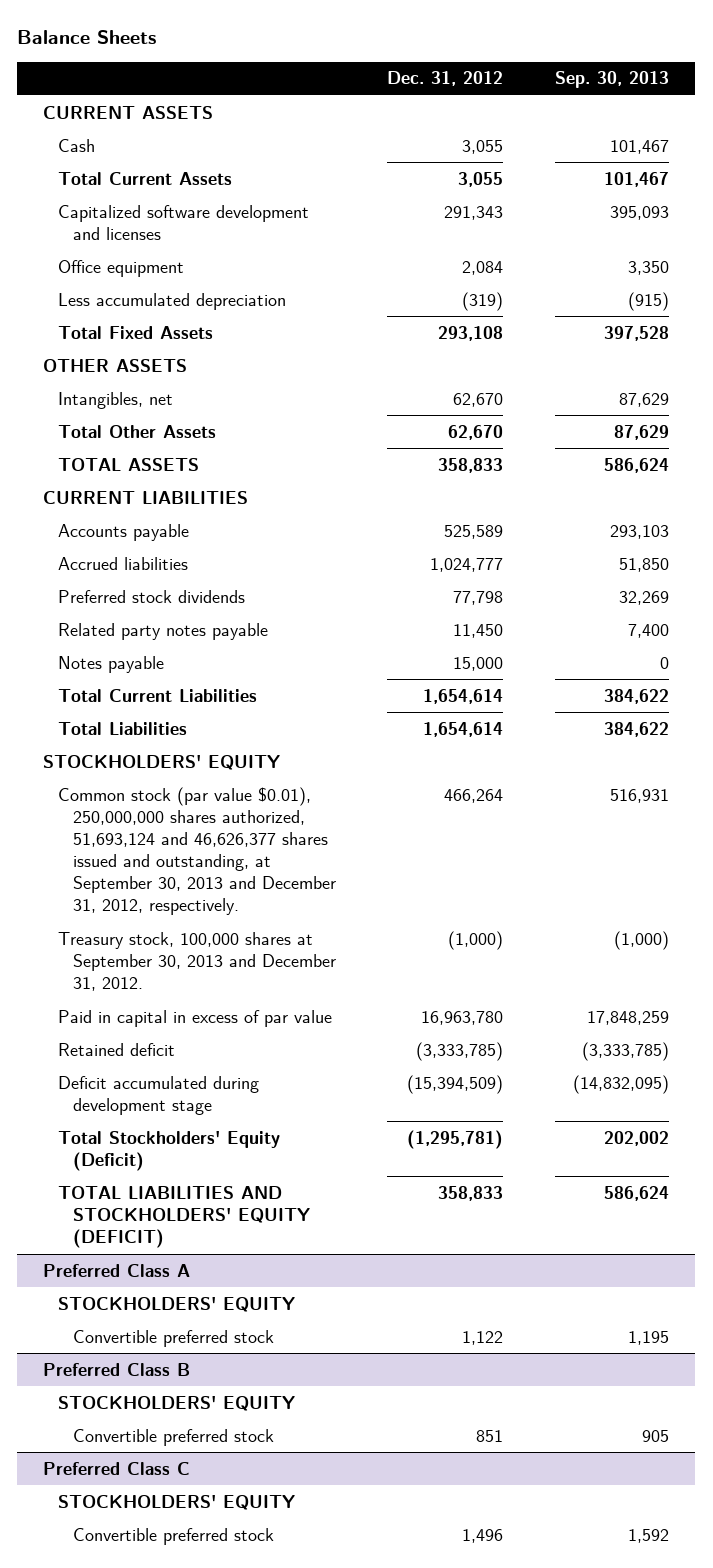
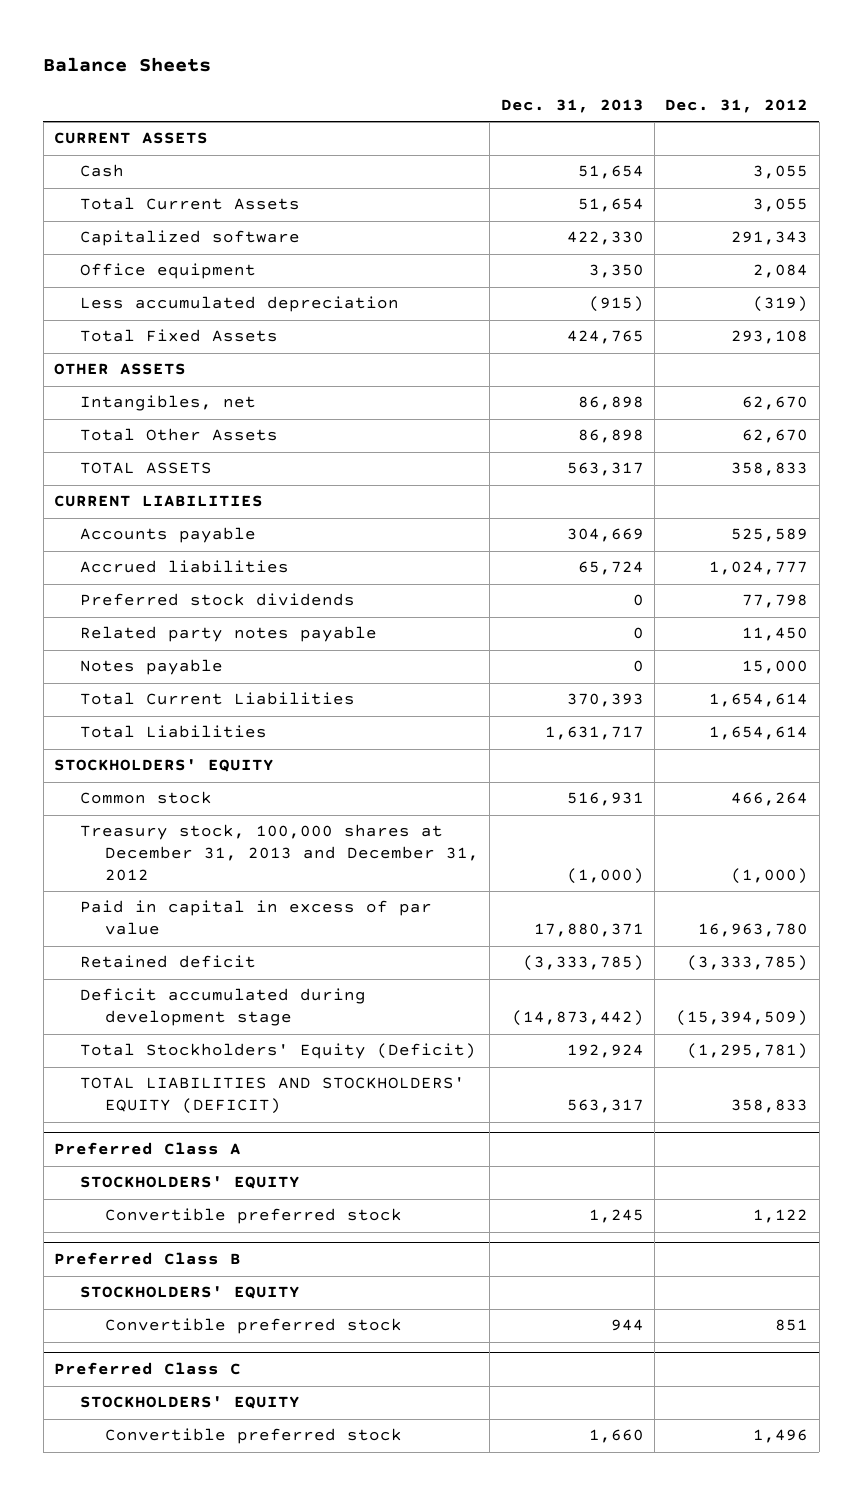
[555,71,670,89] Sep. 30, 2013 -> none
none -> [500,99,644,114] Dec. 31, 2013
[57,204,309,240] Capitalized software development and licenses -> [79,230,300,247] Capitalized software
[57,786,336,916] Common stock (par value $0.01), 250,000,000 shares authorized, 51,693,124 and 46,626,377 shares issued and outstanding, at September 30, 2013 and December 31, 2012, respectively. -> [79,791,212,805] Common stock
[57,931,336,991] Treasury stock, 100,000 shares at September 30, 2013 and December 31, 2012. -> [79,824,480,882] Treasury stock, 100,000 shares at December 31, 2013 and December 31, 2012

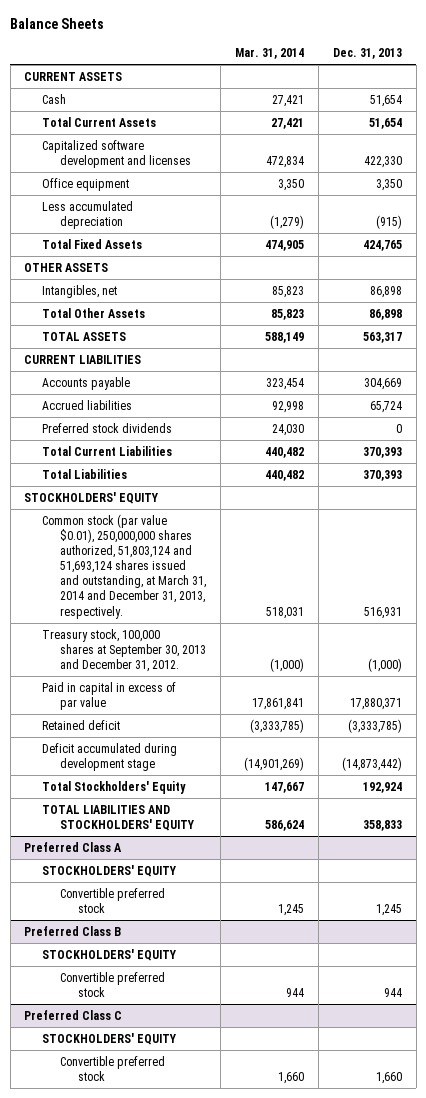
[665,99,809,114] Dec. 31, 2012 -> none
none -> [235,47,305,59] Mar. 31, 2014
[79,230,300,247] Capitalized software -> [42,139,192,169] Capitalized software development and licenses
[79,626,377,643] Related party notes payable -> none
[79,659,223,676] Notes payable -> none
[544,726,644,741] 1,631,717 -> [362,469,402,481] 370,393
[79,791,212,805] Common stock -> [42,513,207,619] Common stock (par value $0.01), 250,000,000 shares authorized, 51,803,124 and 51,693,124 shares issued and outstanding, at March 31, 2014 and December 31, 2013, respectively.
[79,824,480,882] Treasury stock, 100,000 shares at December 31, 2013 and December 31, 2012 -> [42,628,207,673] Treasury stock, 100,000 shares at September 30, 2013 and December 31, 2012.
[79,1043,476,1060] Total Stockholders' Equity (Deficit) -> [42,780,187,794] Total Stockholders' Equity
[79,1077,465,1115] TOTAL LIABILITIES AND STOCKHOLDERS' EQUITY (DEFICIT) -> [42,804,195,832] TOTAL LIABILITIES AND STOCKHOLDERS' EQUITY
[566,1099,644,1114] 563,317 -> [362,820,402,832] 358,833

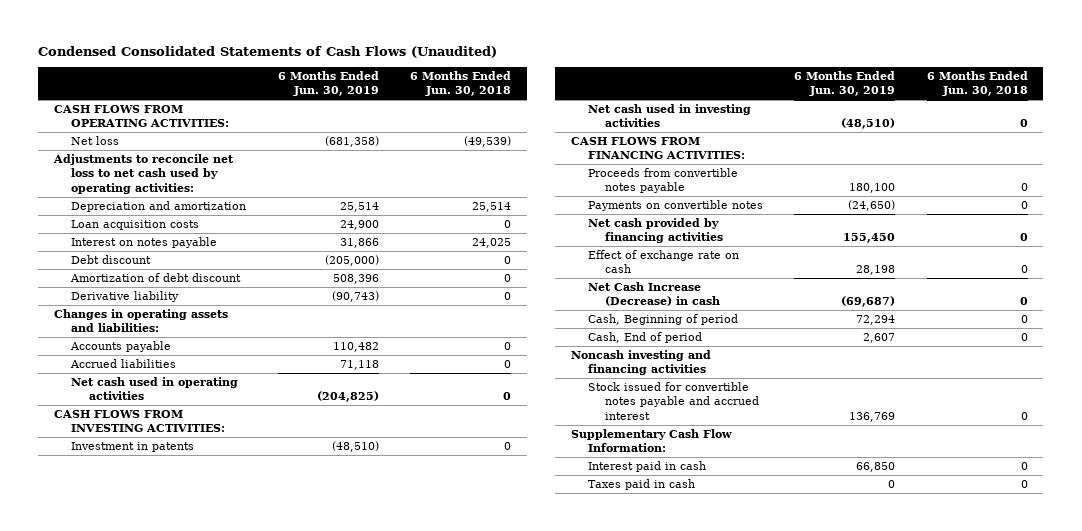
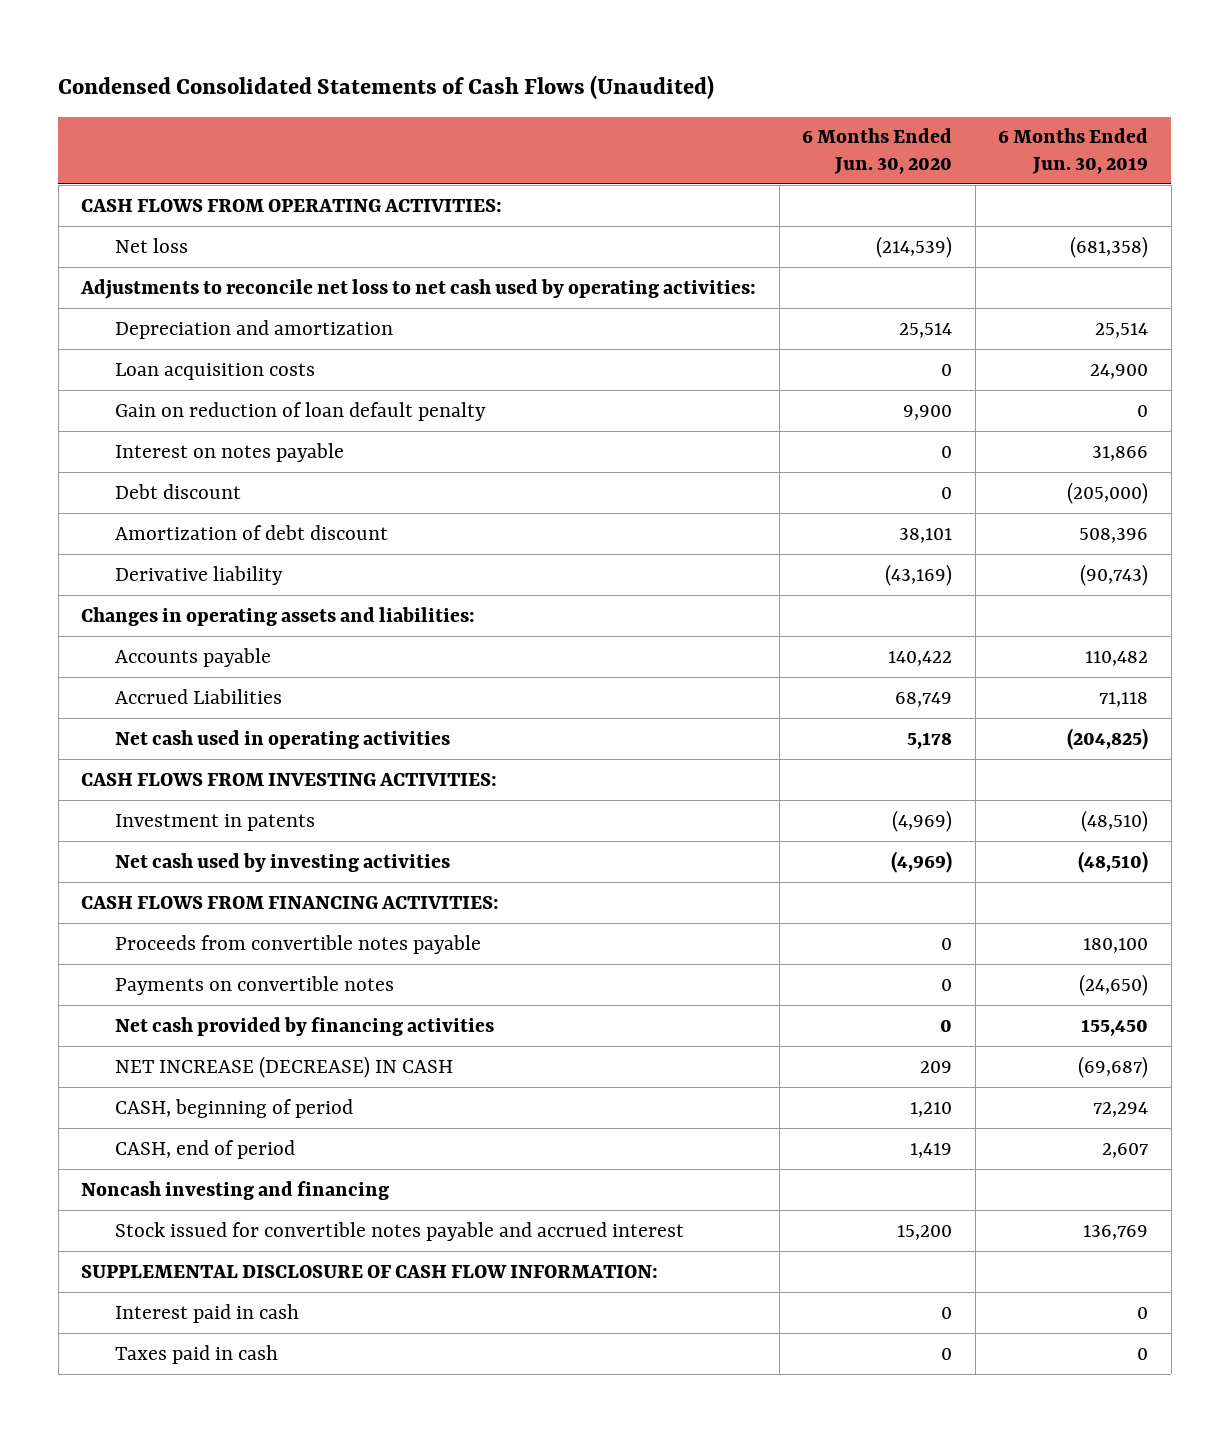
[410,71,512,97] 6 Months Ended Jun. 30, 2018 -> none
none -> [802,128,953,174] 6 Months Ended Jun. 30, 2020
none -> [114,401,486,421] Gain on reduction of loan default penalty
[70,359,177,369] Accrued liabilities -> [114,688,282,704] Accrued Liabilities
[587,104,751,128] Net cash used in investing activities -> [114,852,450,872] Net cash used by investing activities
[587,250,739,274] Effect of exchange rate on cash -> none
[587,282,721,307] Net Cash Increase (Decrease) in cash -> [114,1055,453,1078] NET INCREASE (DECREASE) IN CASH
[587,314,738,326] Cash, Beginning of period -> [114,1098,353,1118] CASH, beginning of period
[587,332,702,344] Cash, End of period -> [114,1139,295,1159] CASH, end of period
[570,350,711,376] Noncash investing and financing activities -> [81,1180,390,1200] Noncash investing and financing
[570,429,732,453] Supplementary Cash Flow Information: -> [81,1264,659,1278] SUPPLEMENTAL DISCLOSURE OF CASH FLOW INFORMATION:
[856,462,896,473] 66,850 -> [1137,1306,1149,1319] 0

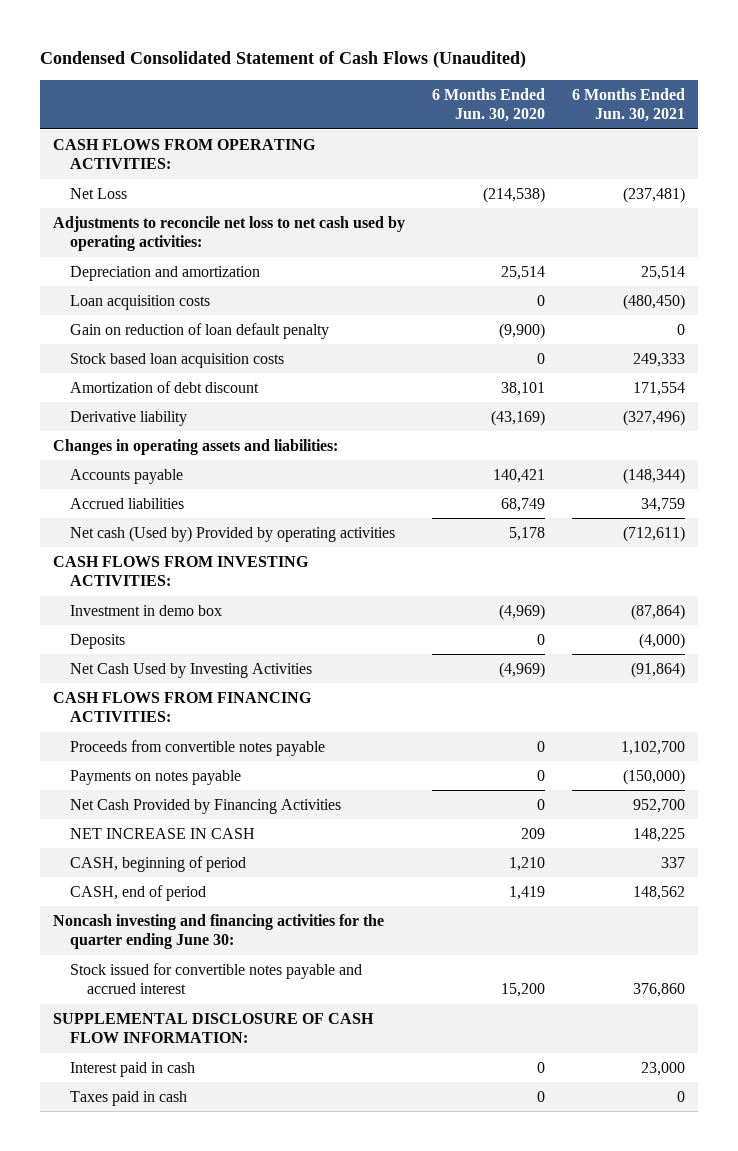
[58,74,715,100] Condensed Consolidated Statements of Cash Flows (Unaudited) -> [39,51,526,69] Condensed Consolidated Statement of Cash Flows (Unaudited)
[998,128,1149,174] 6 Months Ended Jun. 30, 2019 -> none
none -> [571,87,685,123] 6 Months Ended Jun. 30, 2021
[114,237,188,253] Net loss -> [70,187,128,199] Net Loss
[876,235,953,258] (214,539) -> [482,186,545,203] (214,538)
[114,442,344,462] Interest on notes payable -> none
[114,483,241,499] Debt discount -> none
[903,404,953,420] 9,900 -> [498,322,545,339] (9,900)
none -> [70,352,285,368] Stock based loan acquisition costs
[888,650,953,666] 140,422 -> [492,468,545,483] 140,421
[114,688,282,704] Accrued Liabilities -> [70,497,185,509] Accrued liabilities
[114,729,450,749] Net cash used in operating activities -> [70,525,396,542] Net cash (Used by) Provided by operating activities
[114,813,315,831] Investment in patents -> [70,604,223,616] Investment in demo box
none -> [70,633,126,649] Deposits
[114,852,450,872] Net cash used by investing activities -> [70,662,313,678] Net Cash Used by Investing Activities
[114,975,394,995] Payments on convertible notes -> [70,769,242,785] Payments on notes payable
[114,1016,494,1036] Net cash provided by financing activities -> [70,798,342,814] Net Cash Provided by Financing Activities
[114,1055,453,1078] NET INCREASE (DECREASE) IN CASH -> [70,827,256,839] NET INCREASE IN CASH
[81,1180,390,1200] Noncash investing and financing -> [53,913,385,950] Noncash investing and financing activities for the quarter ending June 30:

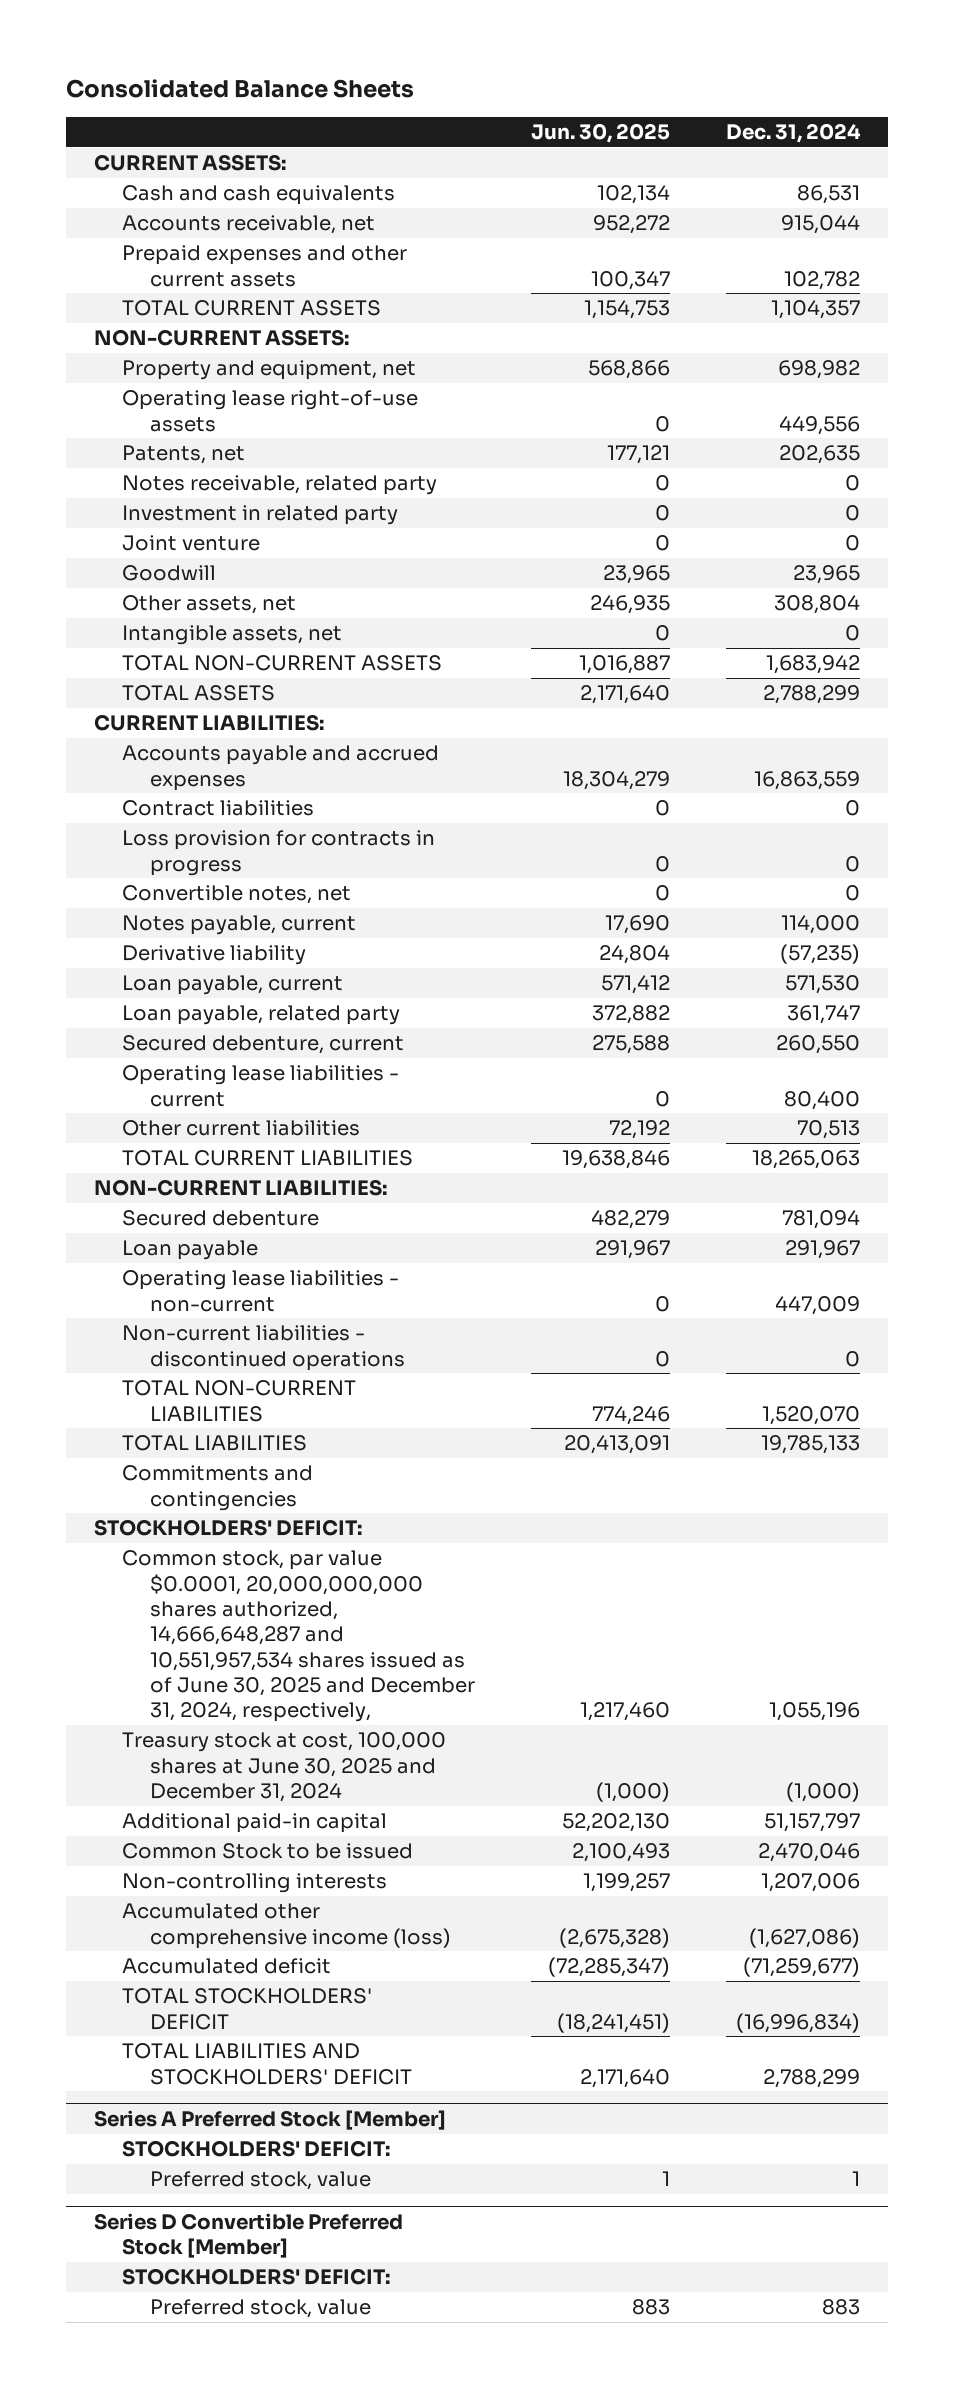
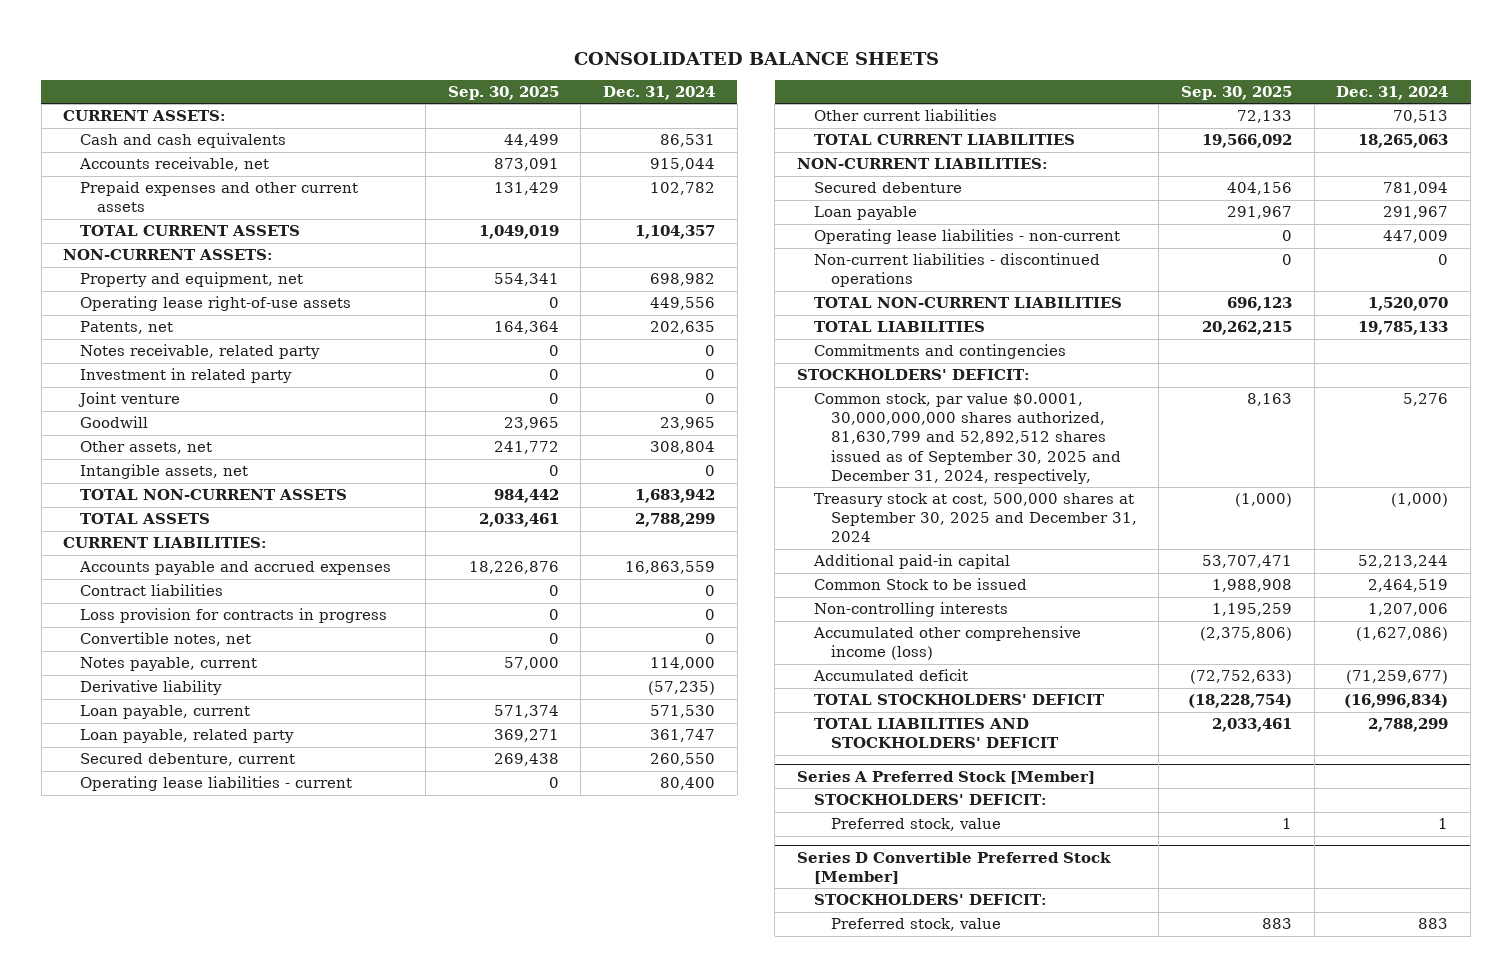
[66,78,415,98] Consolidated Balance Sheets -> [573,51,939,65] CONSOLIDATED BALANCE SHEETS
[530,123,670,144] Jun. 30, 2025 -> none
none -> [447,85,559,100] Sep. 30, 2025
[121,1550,475,1723] Common stock, par value $0.0001, 20,000,000,000 shares authorized, 14,666,648,287 and 10,551,957,534 shares issued as of June 30, 2025 and December 31, 2024, respectively, -> [813,393,1121,484] Common stock, par value $0.0001, 30,000,000,000 shares authorized, 81,630,799 and 52,892,512 shares issued as of September 30, 2025 and December 31, 2024, respectively,
[769,1702,861,1722] 1,055,196 -> [1403,393,1449,407] 5,276
[121,1732,446,1802] Treasury stock at cost, 100,000 shares at June 30, 2025 and December 31, 2024 -> [813,493,1137,543] Treasury stock at cost, 500,000 shares at September 30, 2025 and December 31, 2024
[764,1813,861,1833] 51,157,797 -> [1358,555,1449,569] 52,213,244
[758,1843,861,1863] 2,470,046 -> [1368,579,1449,593] 2,464,519

